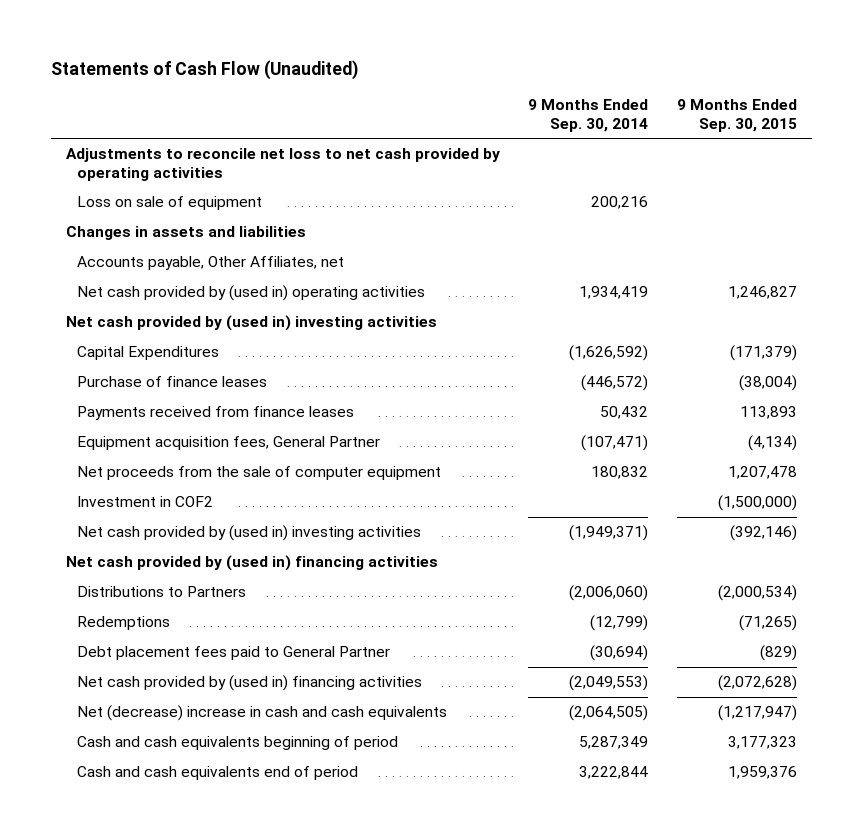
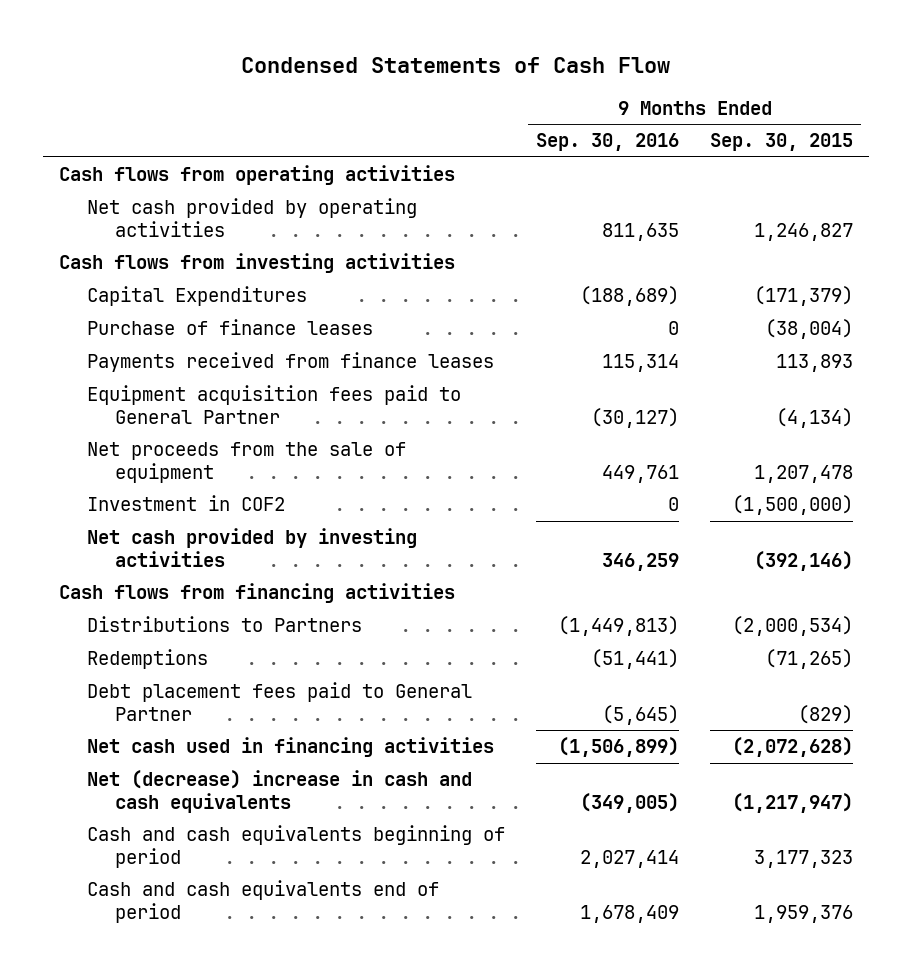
[51,59,359,80] Statements of Cash Flow (Unaudited) -> [241,56,671,73] Condensed Statements of Cash Flow
[528,99,649,132] 9 Months Ended Sep. 30, 2014 -> none
none -> [536,133,680,152] Sep. 30, 2016
[65,148,500,181] Adjustments to reconcile net loss to net cash provided by operating activities -> none
[76,196,262,211] Loss on sale of equipment -> none
[65,226,306,241] Changes in assets and liabilities -> none
[76,256,344,271] Accounts payable, Other Affiliates, net -> none
none -> [59,165,456,186] Cash flows from operating activities
[76,285,425,302] Net cash provided by (used in) operating activities -> [87,198,418,238] Net cash provided by operating activities
[65,315,437,332] Net cash provided by (used in) investing activities -> [59,253,456,274] Cash flows from investing activities
[76,436,380,451] Equipment acquisition fees, General Partner -> [87,385,462,425] Equipment acquisition fees paid to General Partner
[76,466,441,481] Net proceeds from the sale of computer equipment -> [87,442,407,484] Net proceeds from the sale of equipment
[76,525,421,542] Net cash provided by (used in) investing activities -> [87,528,418,568] Net cash provided by investing activities
[65,555,438,572] Net cash provided by (used in) financing activities -> [59,583,456,604] Cash flows from financing activities
[76,675,422,692] Net cash provided by (used in) financing activities -> [87,737,495,758] Net cash used in financing activities

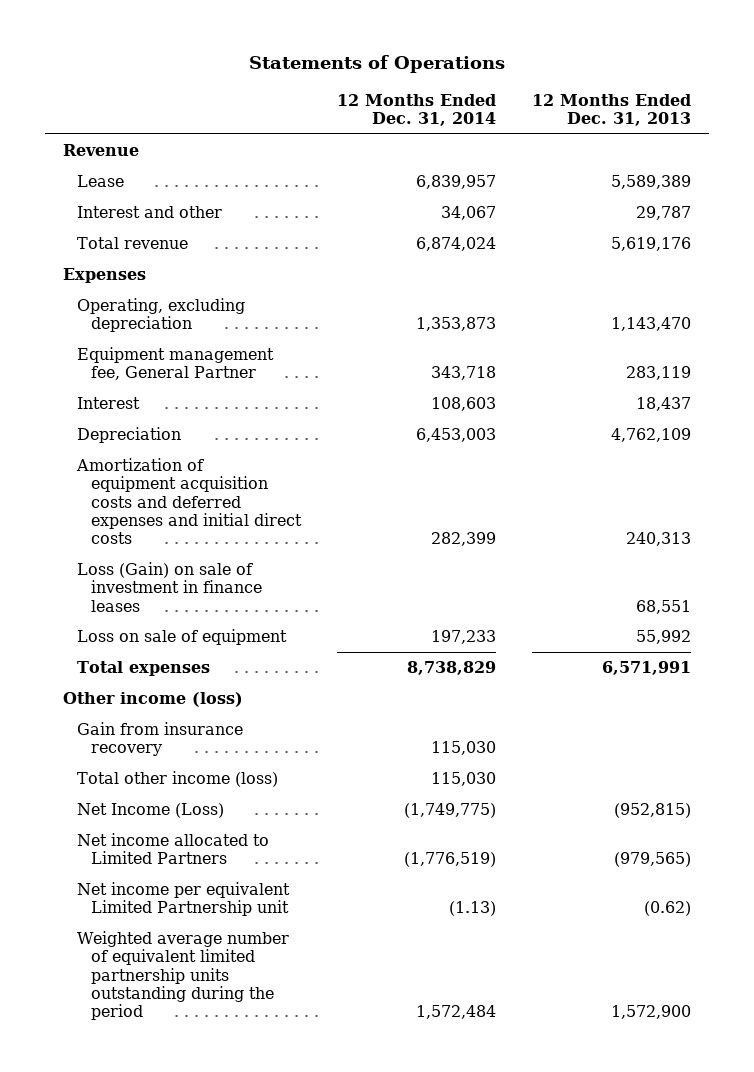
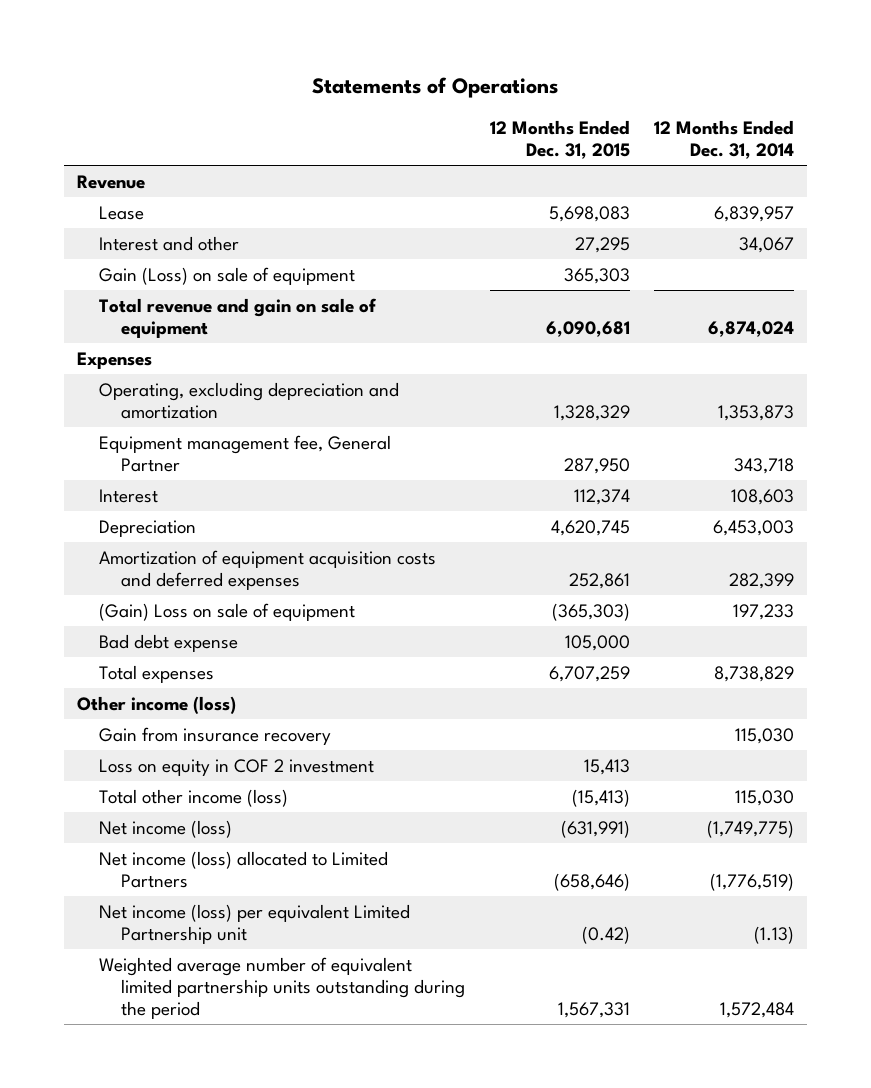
[531,93,691,126] 12 Months Ended Dec. 31, 2013 -> none
none -> [489,120,630,160] 12 Months Ended Dec. 31, 2015
none -> [98,266,355,285] Gain (Loss) on sale of equipment
[77,236,189,249] Total revenue -> [98,297,377,338] Total revenue and gain on sale of equipment
[77,297,246,333] Operating, excluding depreciation -> [98,381,399,419] Operating, excluding depreciation and amortization
[77,561,262,612] Loss (Gain) on sale of investment in finance leases -> none
[76,457,302,545] Amortization of equipment acquisition costs and deferred expenses and initial direct costs -> [98,549,436,590] Amortization of equipment acquisition costs and deferred expenses
[77,628,288,645] Loss on sale of equipment -> [98,602,355,621] (Gain) Loss on sale of equipment
none -> [98,633,238,652] Bad debt expense
none -> [98,758,374,776] Loss on equity in COF 2 investment
[77,802,225,818] Net Income (Loss) -> [98,819,232,838] Net income (loss)
[77,832,270,865] Net income allocated to Limited Partners -> [98,850,388,888] Net income (loss) allocated to Limited Partners
[77,881,291,917] Net income per equivalent Limited Partnership unit -> [98,903,410,944] Net income (loss) per equivalent Limited Partnership unit

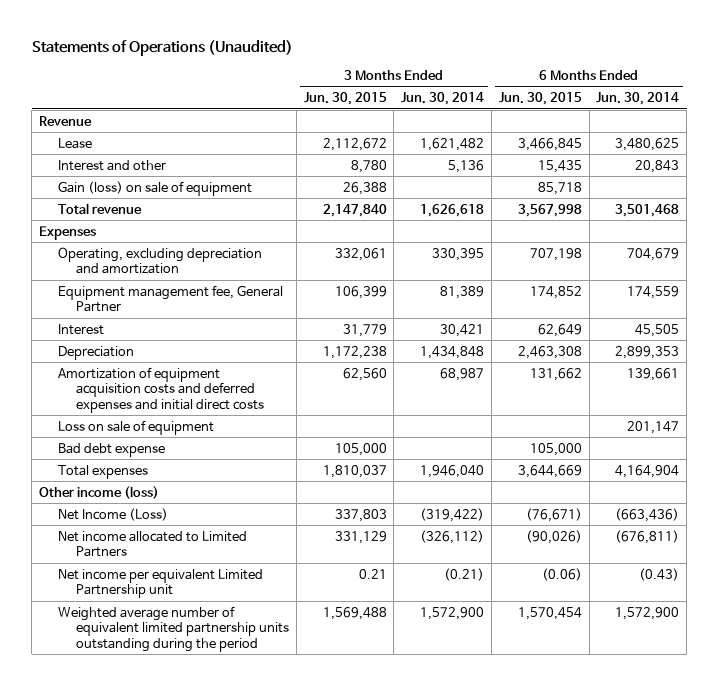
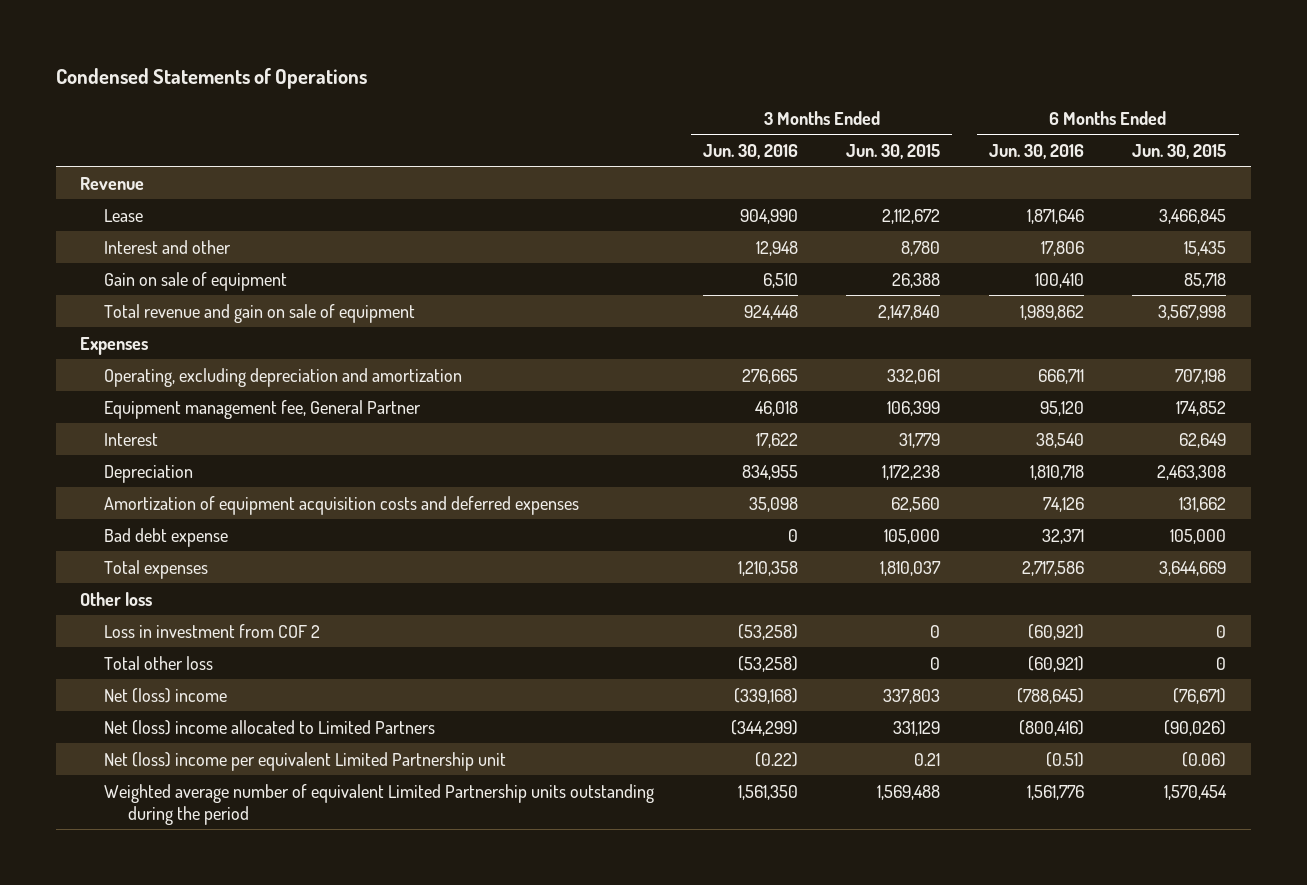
[31,39,293,56] Statements of Operations (Unaudited) -> [56,68,368,90] Condensed Statements of Operations
[401,92,485,106] Jun. 30, 2014 -> none
[596,92,680,106] Jun. 30, 2014 -> none
none -> [702,143,798,159] Jun. 30, 2016
none -> [988,143,1084,159] Jun. 30, 2016
[57,180,252,196] Gain (loss) on sale of equipment -> [104,271,288,291] Gain on sale of equipment
[57,202,142,214] Total revenue -> [104,303,416,323] Total revenue and gain on sale of equipment
[57,419,214,435] Loss on sale of equipment -> none
[57,366,265,414] Amortization of equipment acquisition costs and deferred expenses and initial direct costs -> [104,495,580,515] Amortization of equipment acquisition costs and deferred expenses
[39,485,160,499] Other income (loss) -> [80,591,153,606] Other loss
none -> [104,623,321,638] Loss in investment from COF 2
none -> [104,655,214,670] Total other loss
[57,507,168,521] Net Income (Loss) -> [104,687,228,703] Net (loss) income
[57,530,247,558] Net income allocated to Limited Partners -> [104,719,436,735] Net (loss) income allocated to Limited Partners
[57,568,263,599] Net income per equivalent Limited Partnership unit -> [104,751,507,771] Net (loss) income per equivalent Limited Partnership unit
[57,605,290,653] Weighted average number of equivalent limited partnership units outstanding during the period -> [104,783,655,825] Weighted average number of equivalent Limited Partnership units outstanding during the period

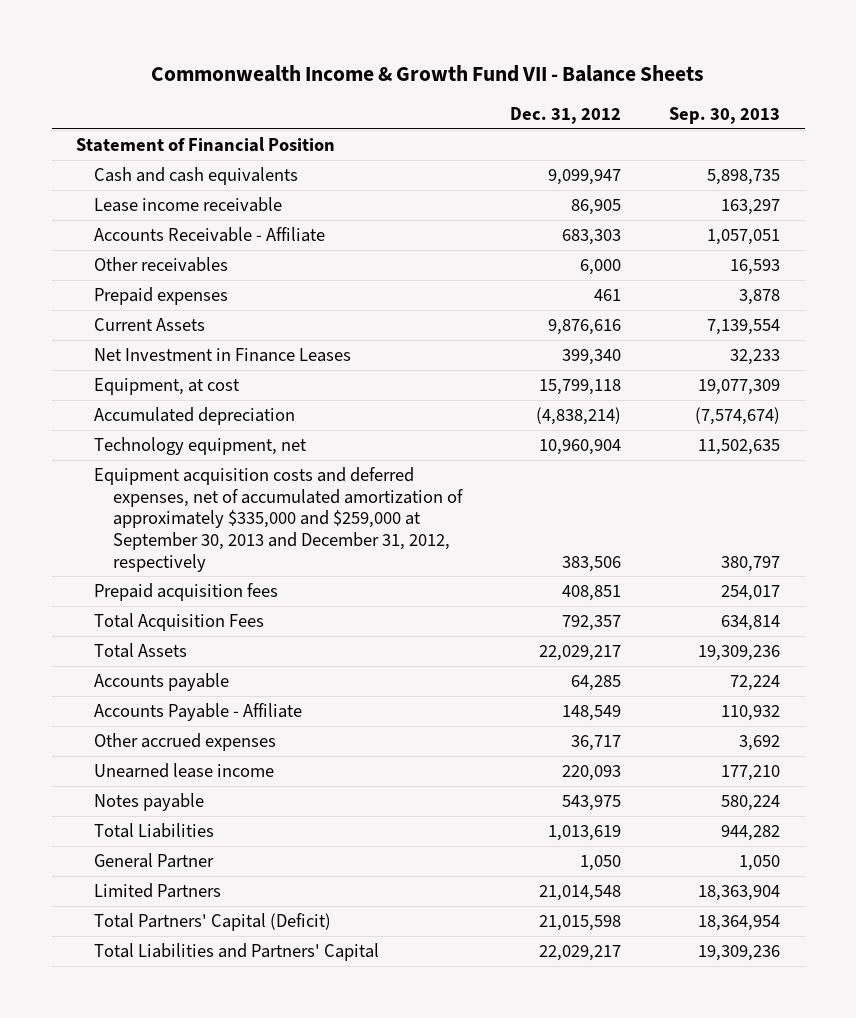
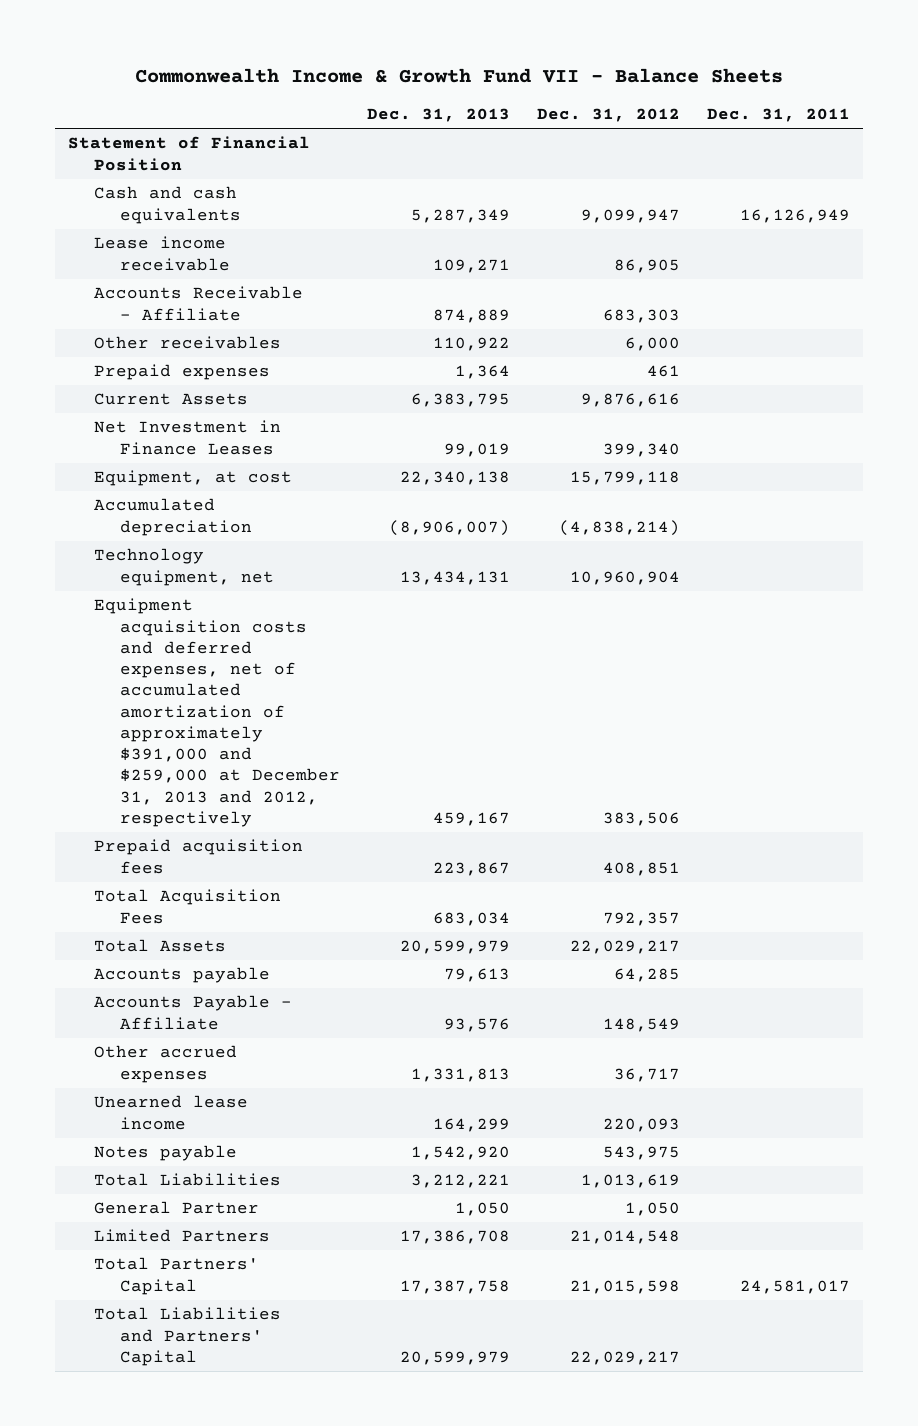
[669,107,781,125] Sep. 30, 2013 -> none
none -> [367,108,511,123] Dec. 31, 2013
none -> [706,108,850,123] Dec. 31, 2011
[94,467,464,572] Equipment acquisition costs and deferred expenses, net of accumulated amortization of approximately $335,000 and $259,000 at September 30, 2013 and December 31, 2012, respectively -> [94,598,341,828] Equipment acquisition costs and deferred expenses, net of accumulated amortization of approximately $391,000 and $259,000 at December 31, 2013 and 2012, respectively
[94,913,332,932] Total Partners' Capital (Deficit) -> [94,1257,260,1295] Total Partners' Capital

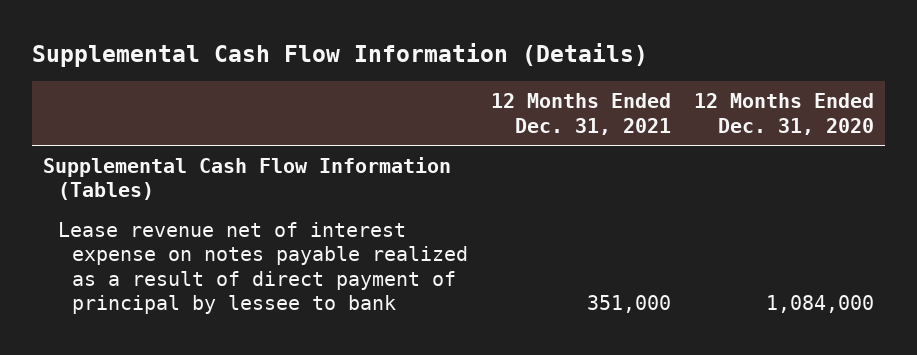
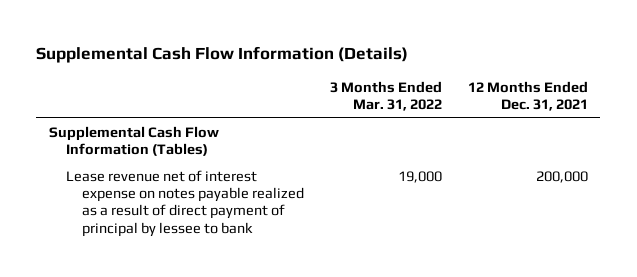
[693,93,874,135] 12 Months Ended Dec. 31, 2020 -> none
none -> [330,80,443,111] 3 Months Ended Mar. 31, 2022
[587,294,672,313] 351,000 -> [535,171,588,184] 200,000

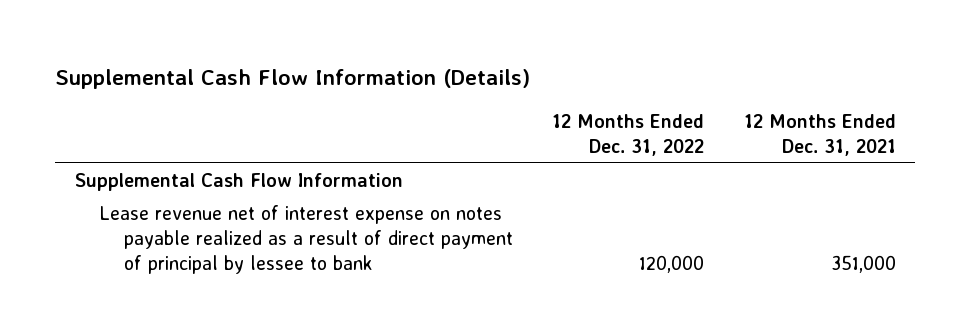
[330,80,443,111] 3 Months Ended Mar. 31, 2022 -> none
none -> [552,114,705,156] 12 Months Ended Dec. 31, 2022
[48,126,219,157] Supplemental Cash Flow Information (Tables) -> [74,173,403,192] Supplemental Cash Flow Information
[535,171,588,184] 200,000 -> [830,254,896,273] 351,000

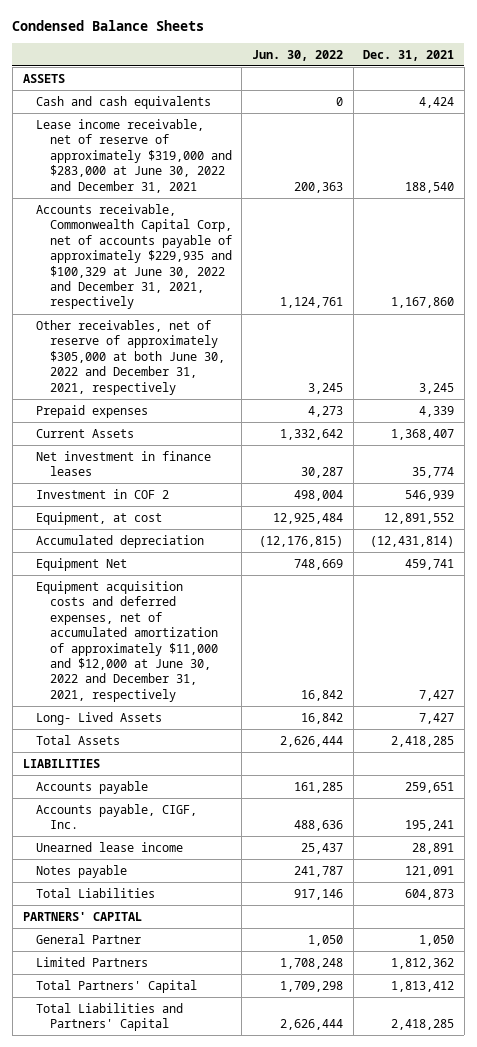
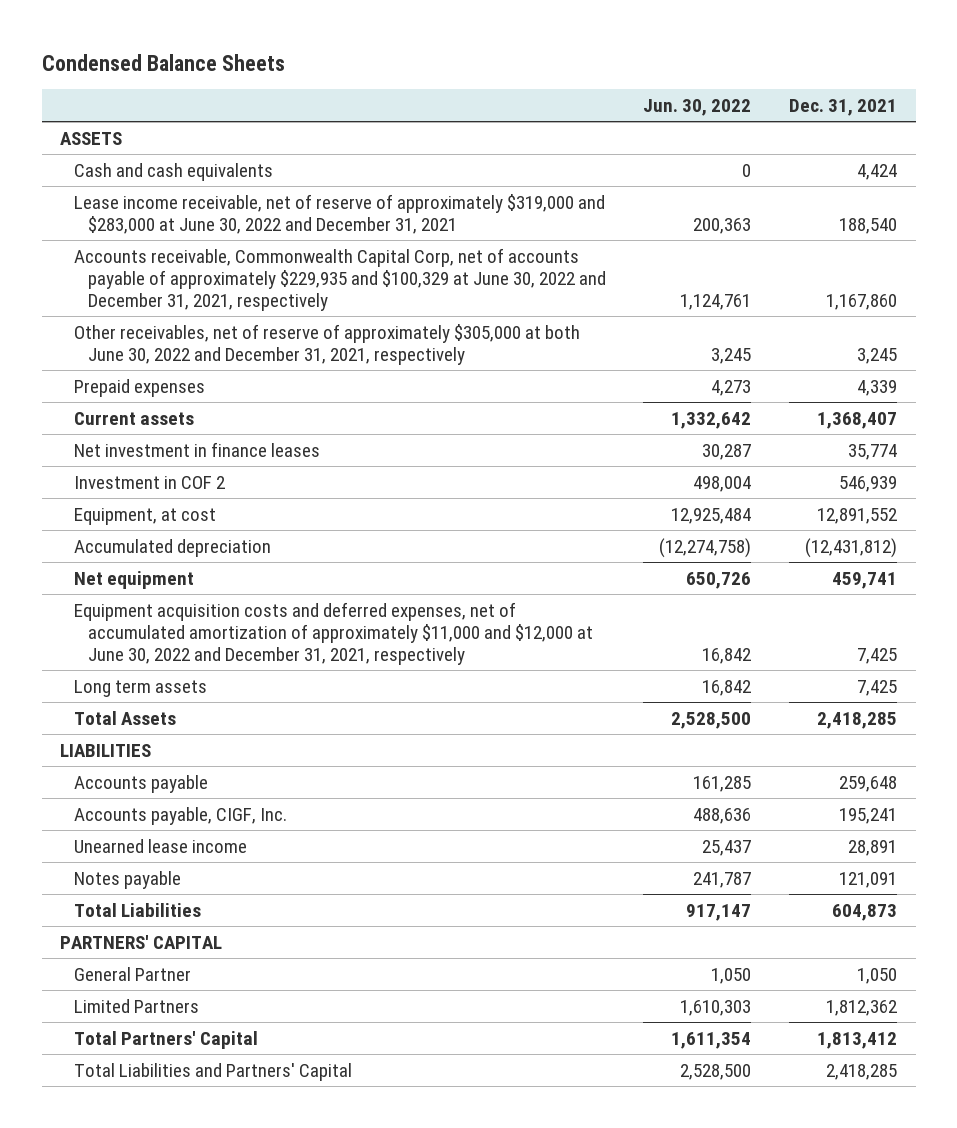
[36,428,135,438] Current Assets -> [74,411,195,425] Current assets
[258,535,343,547] (12,176,815) -> [659,537,752,558] (12,274,758)
[370,535,455,547] (12,431,814) -> [804,537,897,558] (12,431,812)
[36,557,128,571] Equipment Net -> [74,570,195,589] Net equipment
[293,558,343,570] 748,669 -> [686,571,752,589] 650,726
[419,689,455,701] 7,427 -> [856,648,897,665] 7,425
[36,711,163,725] Long- Lived Assets -> [74,679,208,697] Long term assets
[419,712,455,724] 7,427 -> [856,679,897,696] 7,425
[279,735,343,747] 2,626,444 -> [671,711,752,729] 2,528,500
[405,781,455,793] 259,651 -> [838,775,897,792] 259,648
[293,888,343,900] 917,146 -> [686,903,752,921] 917,147
[279,957,343,969] 1,708,248 -> [680,999,752,1016] 1,610,303
[279,980,343,992] 1,709,298 -> [671,1031,752,1049] 1,611,354
[279,1019,343,1031] 2,626,444 -> [680,1063,752,1080] 2,528,500

